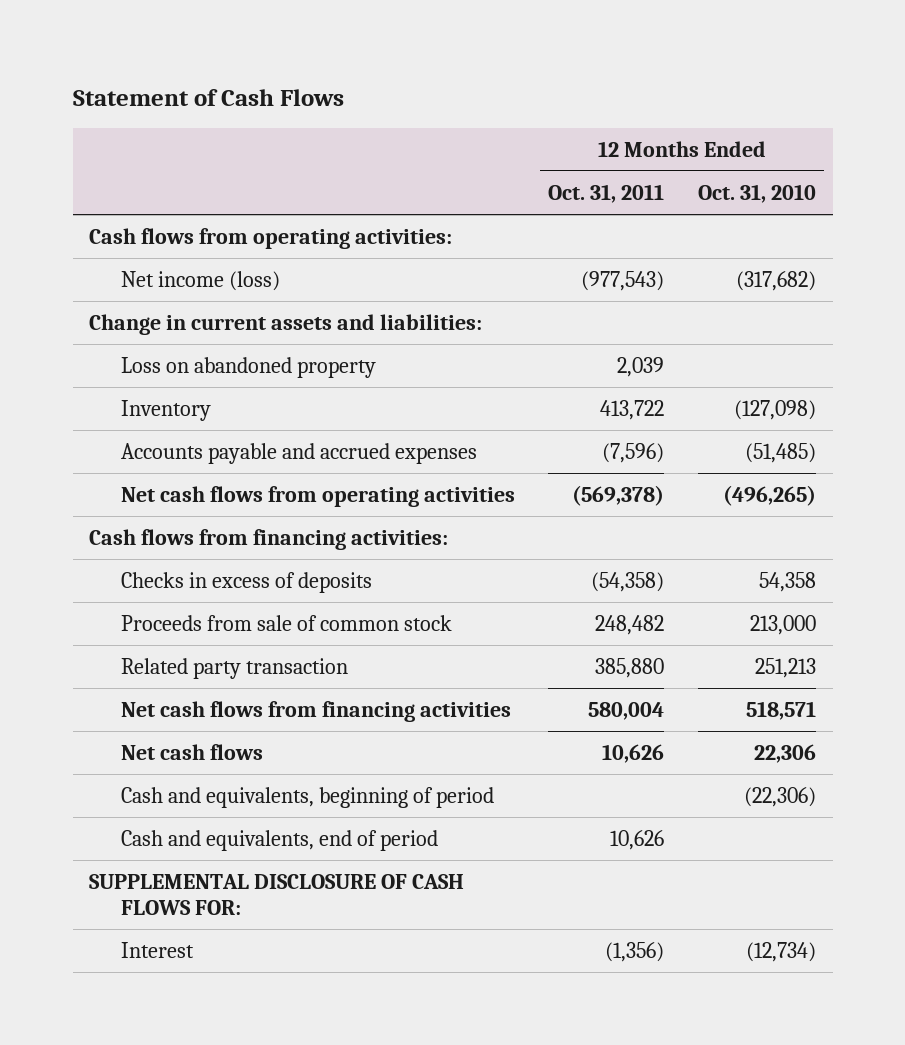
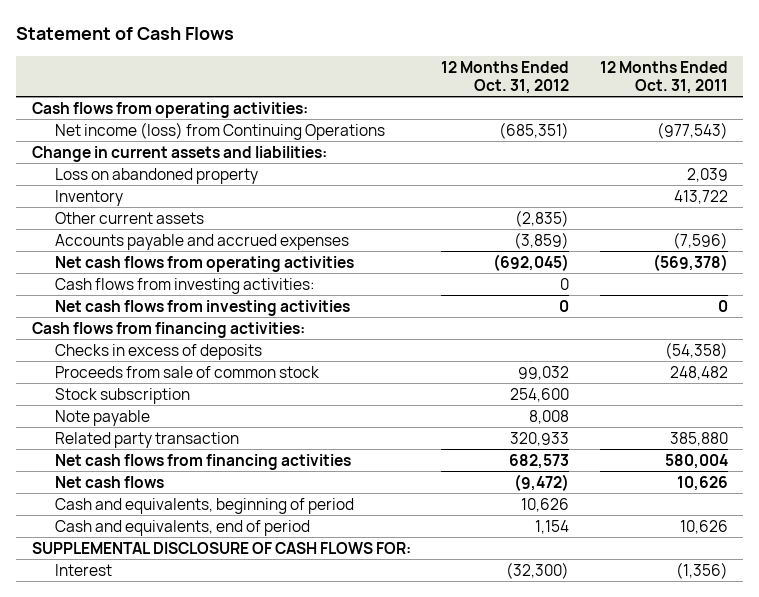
[697,183,816,203] Oct. 31, 2010 -> none
none -> [441,60,570,94] 12 Months Ended Oct. 31, 2012
[120,270,280,291] Net income (loss) -> [55,121,386,140] Net income (loss) from Continuing Operations
none -> [55,211,205,224] Other current assets
none -> [55,277,316,294] Cash flows from investing activities:
none -> [55,299,351,316] Net cash flows from investing activities
none -> [55,387,191,404] Stock subscription
none -> [55,409,151,426] Note payable

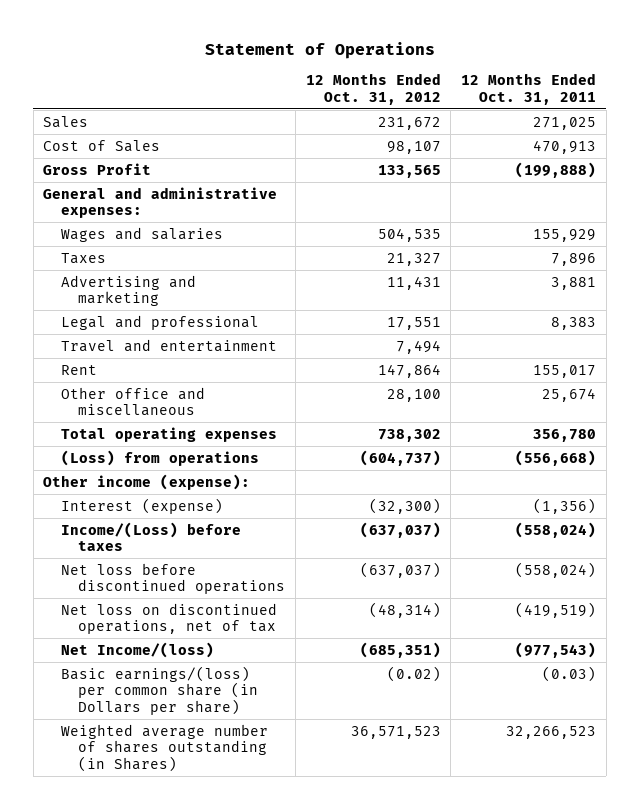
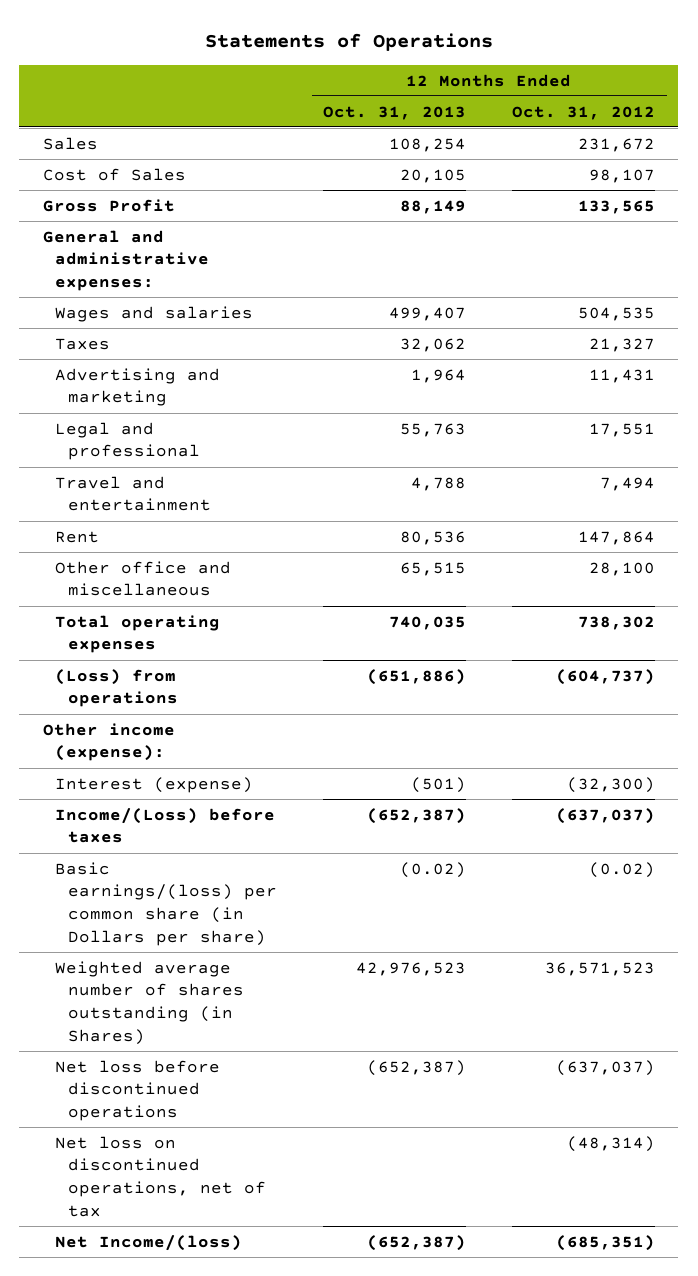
[204,41,435,59] Statement of Operations -> [204,33,493,52] Statements of Operations
[460,73,596,105] 12 Months Ended Oct. 31, 2011 -> none
none -> [323,105,467,120] Oct. 31, 2013
[60,665,259,715] Basic earnings/(loss) per common share (in Dollars per share) -> [55,861,277,946] Basic earnings/(loss) per common share (in Dollars per share)
[60,723,268,772] Weighted average number of shares outstanding (in Shares) -> [55,960,244,1045] Weighted average number of shares outstanding (in Shares)

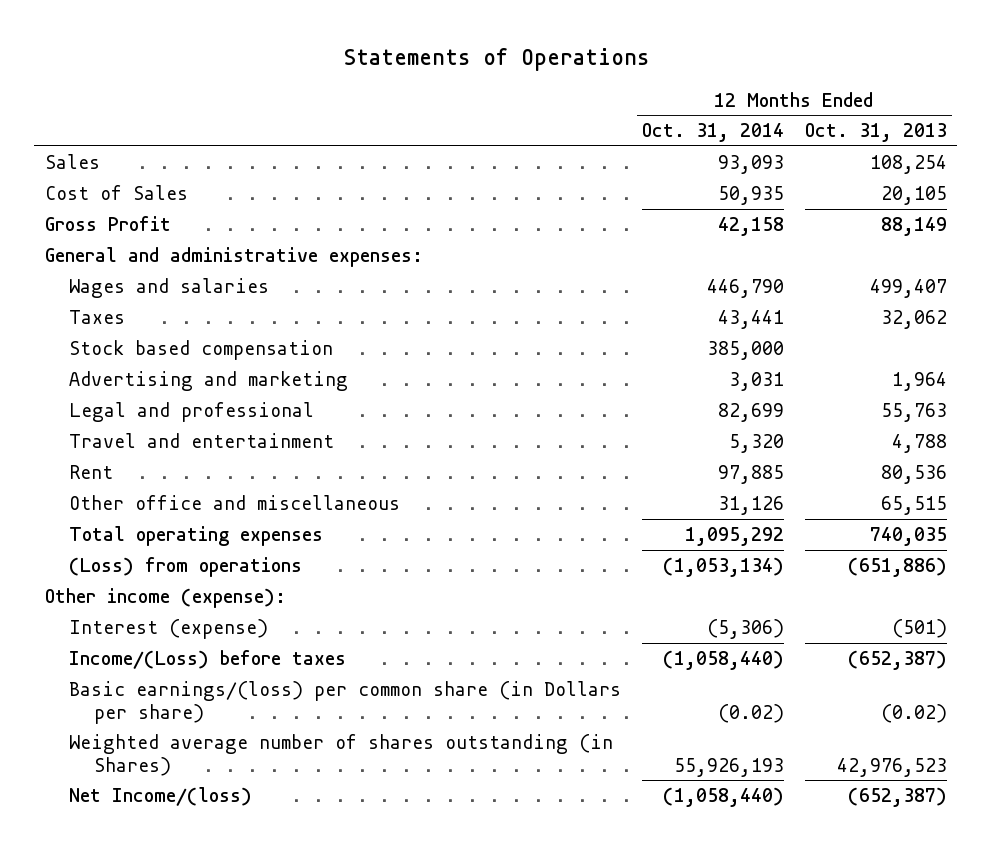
[512,105,656,120] Oct. 31, 2012 -> none
none -> [642,123,785,143] Oct. 31, 2014
none -> [69,340,334,361] Stock based compensation
[55,1059,221,1122] Net loss before discontinued operations -> none
[55,1135,266,1217] Net loss on discontinued operations, net of tax -> none

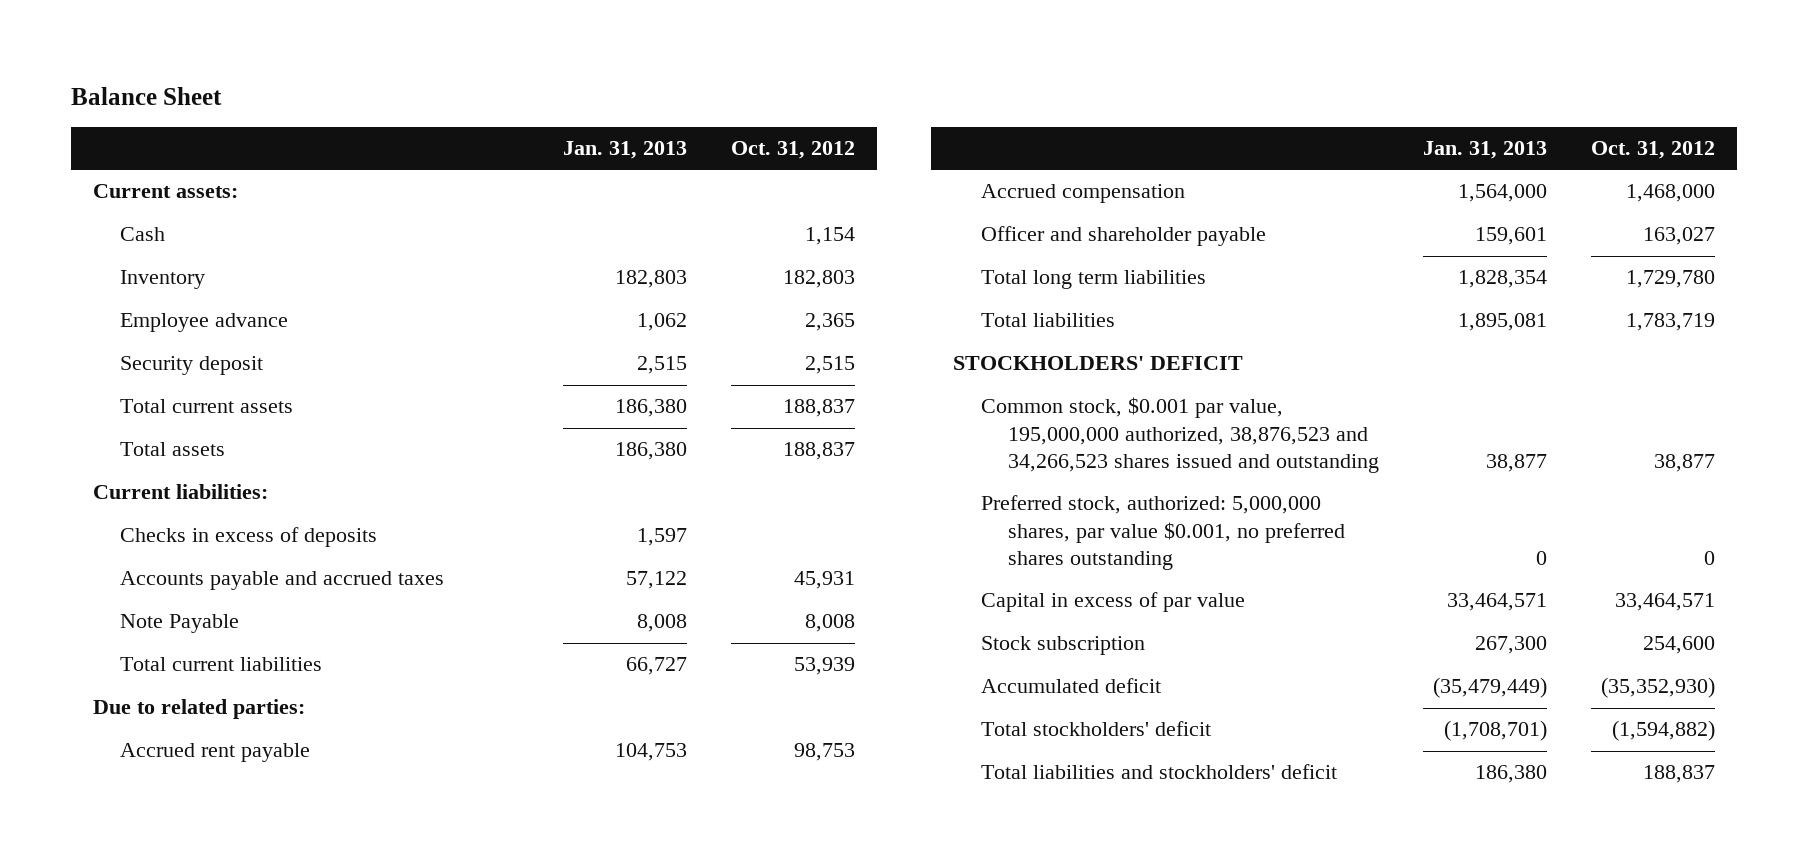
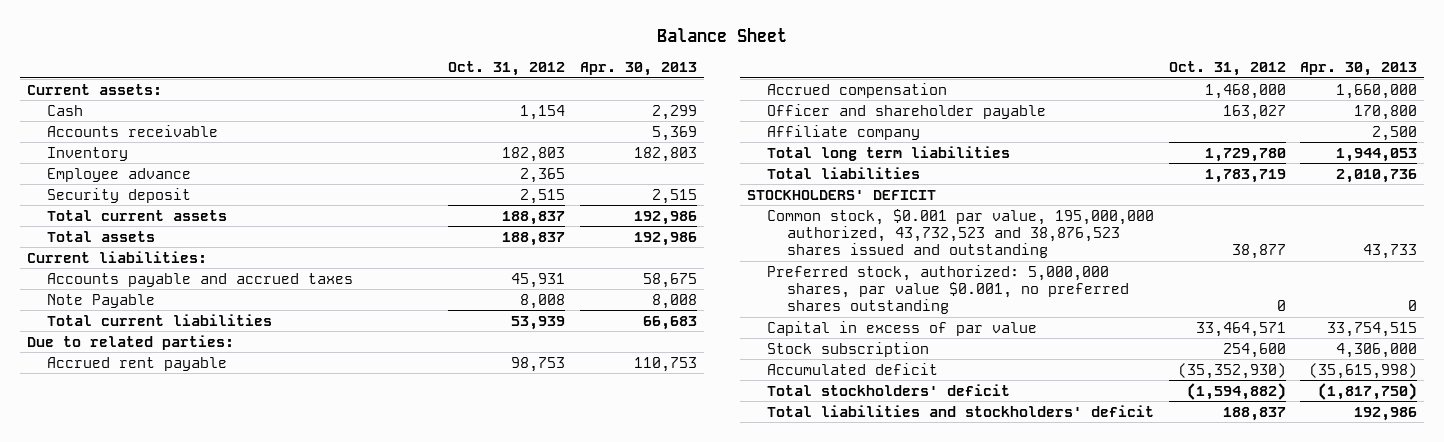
[562,140,687,159] Jan. 31, 2013 -> none
none -> [579,62,697,77] Apr. 30, 2013
none -> [46,124,218,137] Accounts receivable
[120,527,378,548] Checks in excess of deposits -> none
none -> [767,124,921,140] Affiliate company
[980,397,1380,474] Common stock, $0.001 par value, 195,000,000 authorized, 38,876,523 and 34,266,523 shares issued and outstanding -> [767,208,1155,259] Common stock, $0.001 par value, 195,000,000 authorized, 43,732,523 and 38,876,523 shares issued and outstanding

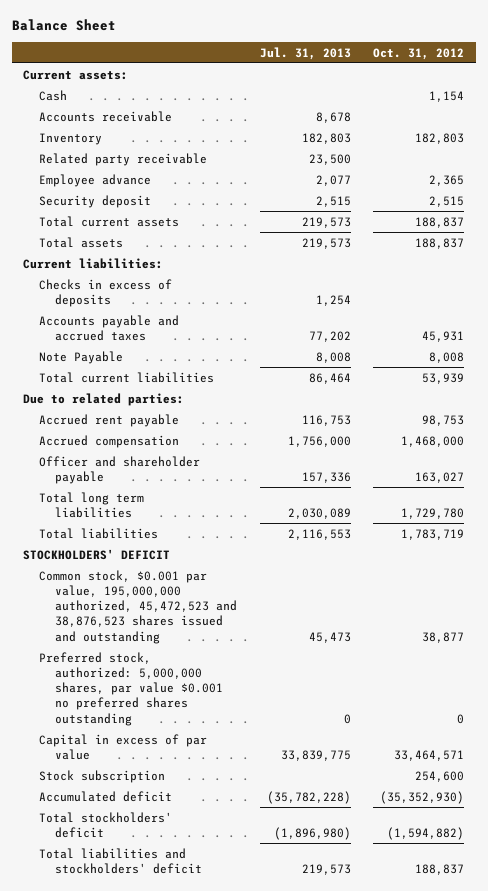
[579,62,697,77] Apr. 30, 2013 -> none
none -> [259,46,351,60] Jul. 31, 2013
none -> [39,152,208,166] Related party receivable
none -> [39,278,173,307] Checks in excess of deposits
[767,124,921,140] Affiliate company -> none
[767,208,1155,259] Common stock, $0.001 par value, 195,000,000 authorized, 43,732,523 and 38,876,523 shares issued and outstanding -> [39,569,238,644] Common stock, $0.001 par value, 195,000,000 authorized, 45,472,523 and 38,876,523 shares issued and outstanding
[767,264,1129,315] Preferred stock, authorized: 5,000,000 shares, par value $0.001, no preferred shares outstanding -> [39,651,224,726] Preferred stock, authorized: 5,000,000 shares, par value $0.001 no preferred shares outstanding

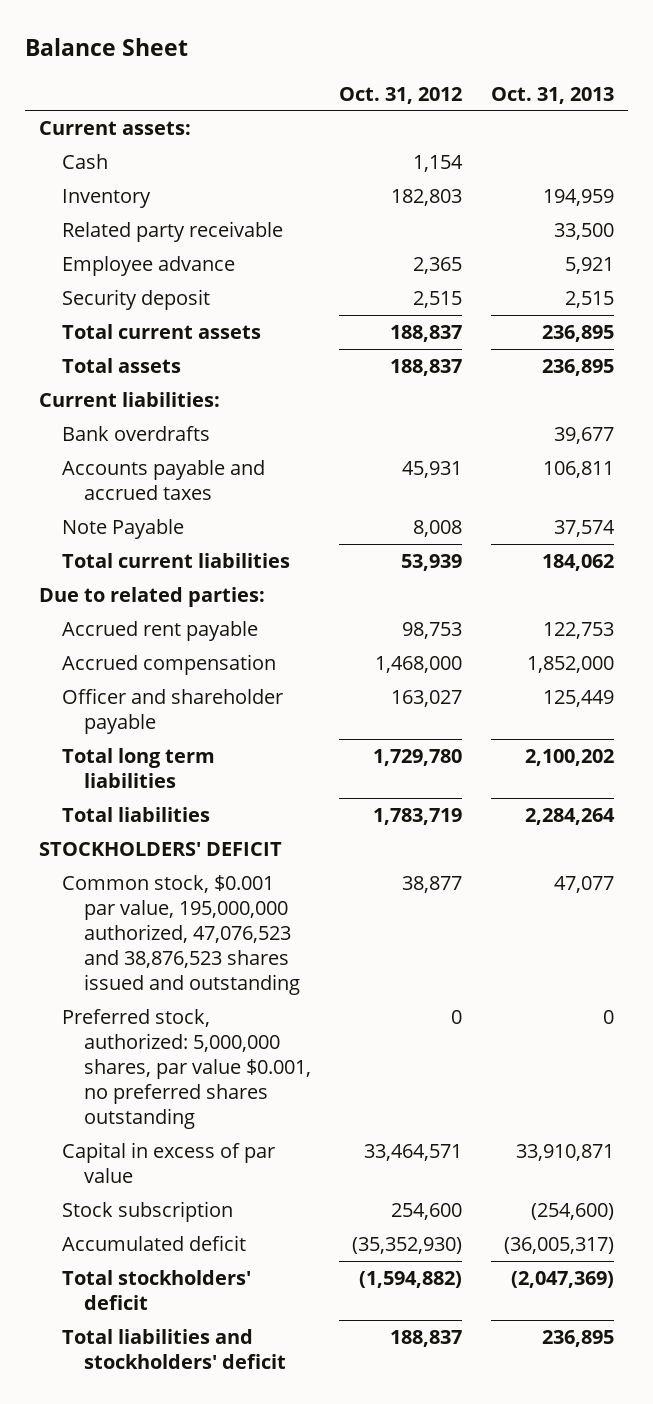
[259,46,351,60] Jul. 31, 2013 -> none
none -> [490,86,614,104] Oct. 31, 2013
[39,110,173,122] Accounts receivable -> none
[39,278,173,307] Checks in excess of deposits -> [61,425,210,441] Bank overdrafts
[39,569,238,644] Common stock, $0.001 par value, 195,000,000 authorized, 45,472,523 and 38,876,523 shares issued and outstanding -> [61,874,301,995] Common stock, $0.001 par value, 195,000,000 authorized, 47,076,523 and 38,876,523 shares issued and outstanding
[39,651,224,726] Preferred stock, authorized: 5,000,000 shares, par value $0.001 no preferred shares outstanding -> [61,1008,312,1129] Preferred stock, authorized: 5,000,000 shares, par value $0.001, no preferred shares outstanding

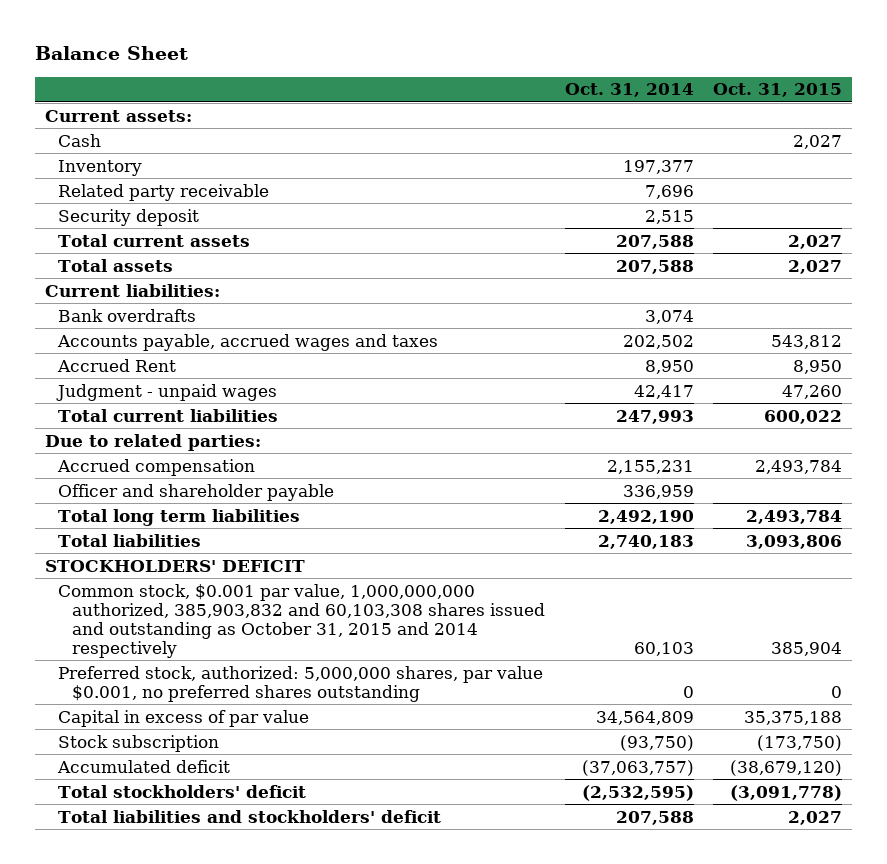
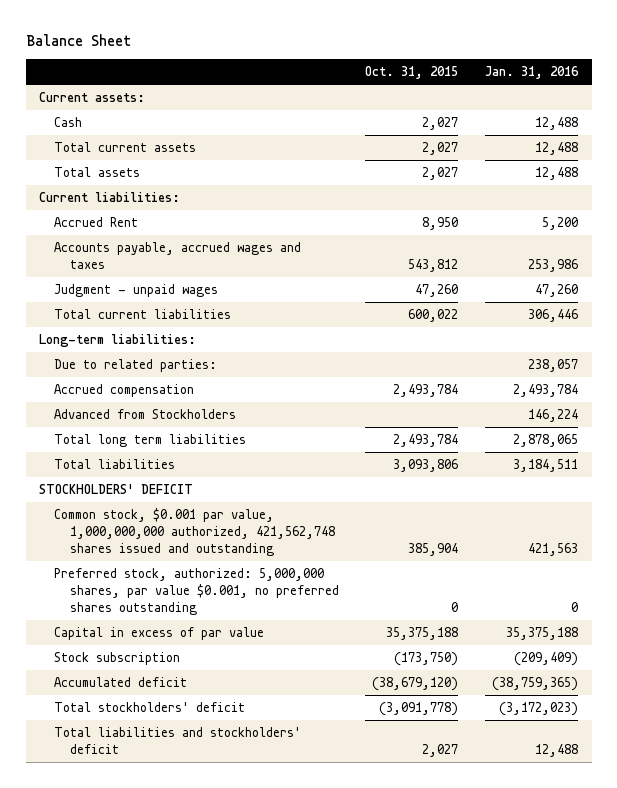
[564,83,694,98] Oct. 31, 2014 -> none
none -> [485,66,580,80] Jan. 31, 2016
[58,159,143,176] Inventory -> none
[58,183,270,201] Related party receivable -> none
[58,208,200,226] Security deposit -> none
[58,308,197,322] Bank overdrafts -> none
[57,333,439,351] Accounts payable, accrued wages and taxes -> [54,242,302,270] Accounts payable, accrued wages and taxes
none -> [39,334,197,348] Long-term liabilities:
[58,483,335,501] Officer and shareholder payable -> none
none -> [54,409,237,420] Advanced from Stockholders
[58,583,545,658] Common stock, $0.001 par value, 1,000,000,000 authorized, 385,903,832 and 60,103,308 shares issued and outstanding as October 31, 2015 and 2014 respectively -> [54,508,335,557] Common stock, $0.001 par value, 1,000,000,000 authorized, 421,562,748 shares issued and outstanding

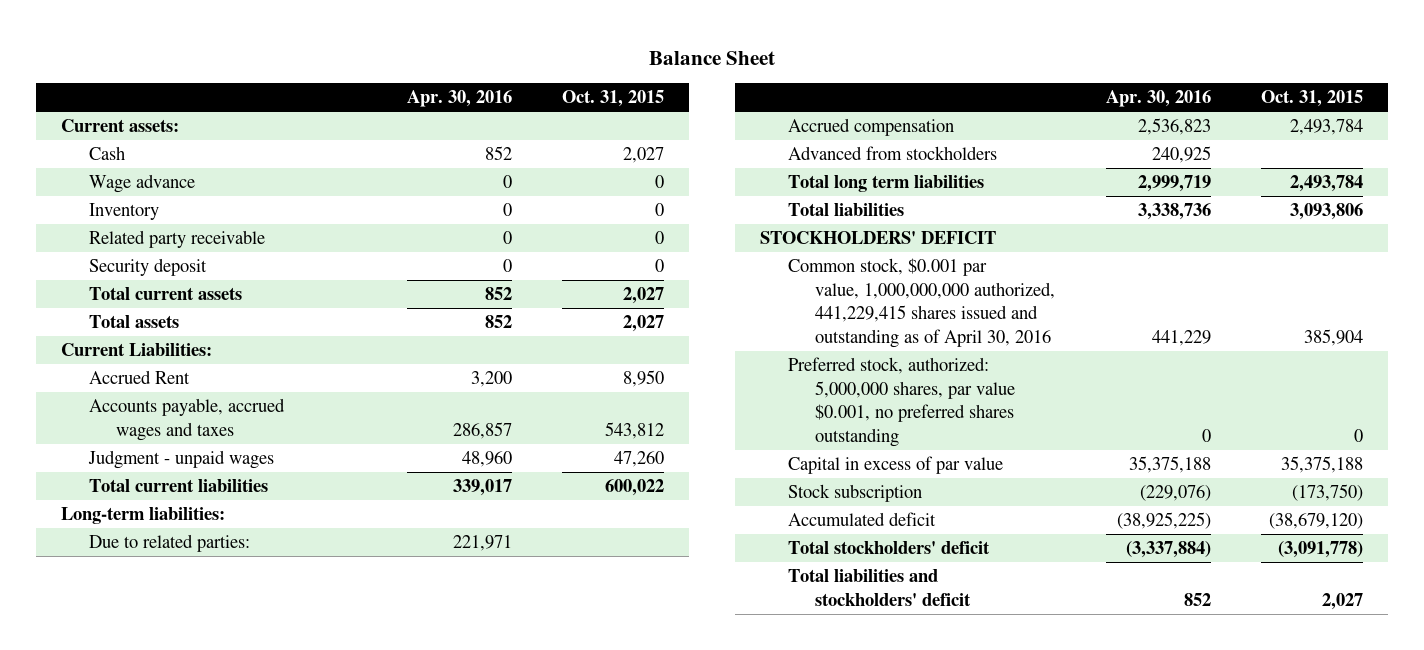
[485,66,580,80] Jan. 31, 2016 -> none
none -> [406,90,512,108] Apr. 30, 2016
none -> [88,174,195,194] Wage advance
none -> [88,203,159,221] Inventory
none -> [88,230,265,249] Related party receivable
none -> [88,258,207,277] Security deposit
[39,192,181,203] Current liabilities: -> [61,343,213,357] Current Liabilities:
[54,409,237,420] Advanced from Stockholders -> [787,146,997,161] Advanced from stockholders
[54,508,335,557] Common stock, $0.001 par value, 1,000,000,000 authorized, 421,562,748 shares issued and outstanding -> [787,258,1056,348] Common stock, $0.001 par value, 1,000,000,000 authorized, 441,229,415 shares issued and outstanding as of April 30, 2016

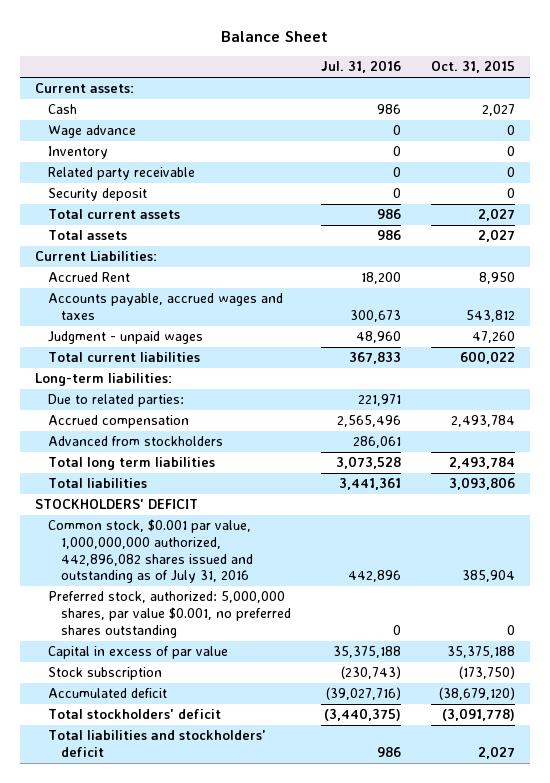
[406,90,512,108] Apr. 30, 2016 -> none
none -> [320,60,401,74] Jul. 31, 2016
[787,258,1056,348] Common stock, $0.001 par value, 1,000,000,000 authorized, 441,229,415 shares issued and outstanding as of April 30, 2016 -> [48,519,253,584] Common stock, $0.001 par value, 1,000,000,000 authorized, 442,896,082 shares issued and outstanding as of July 31, 2016

